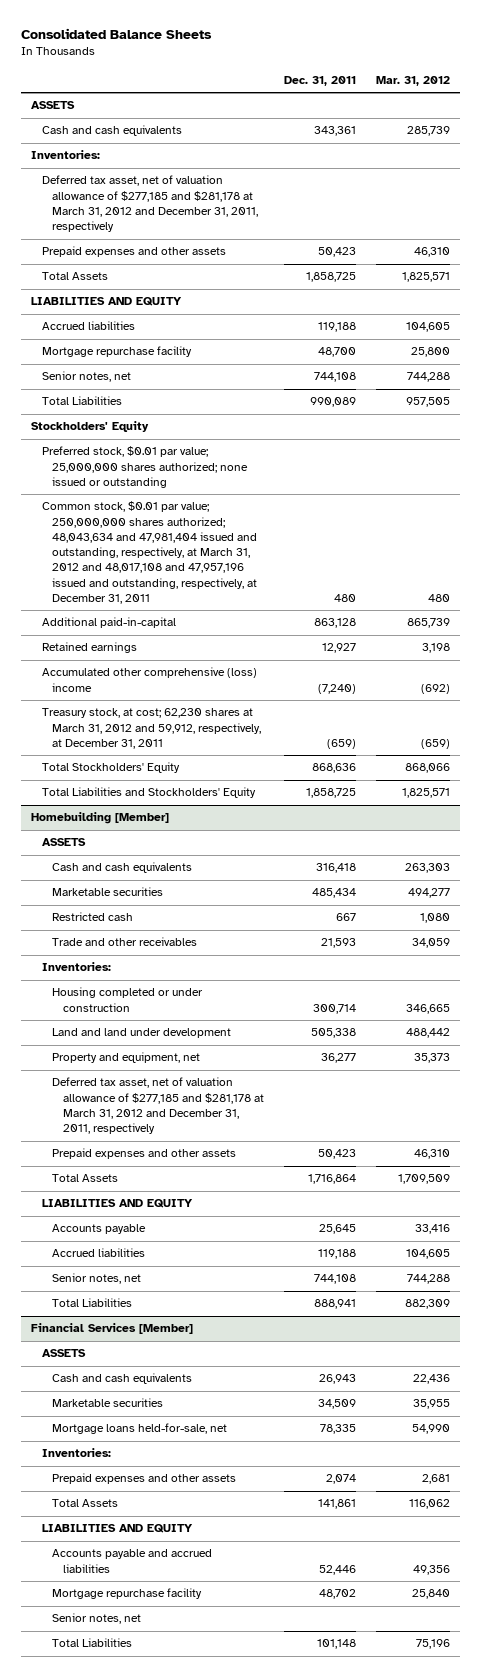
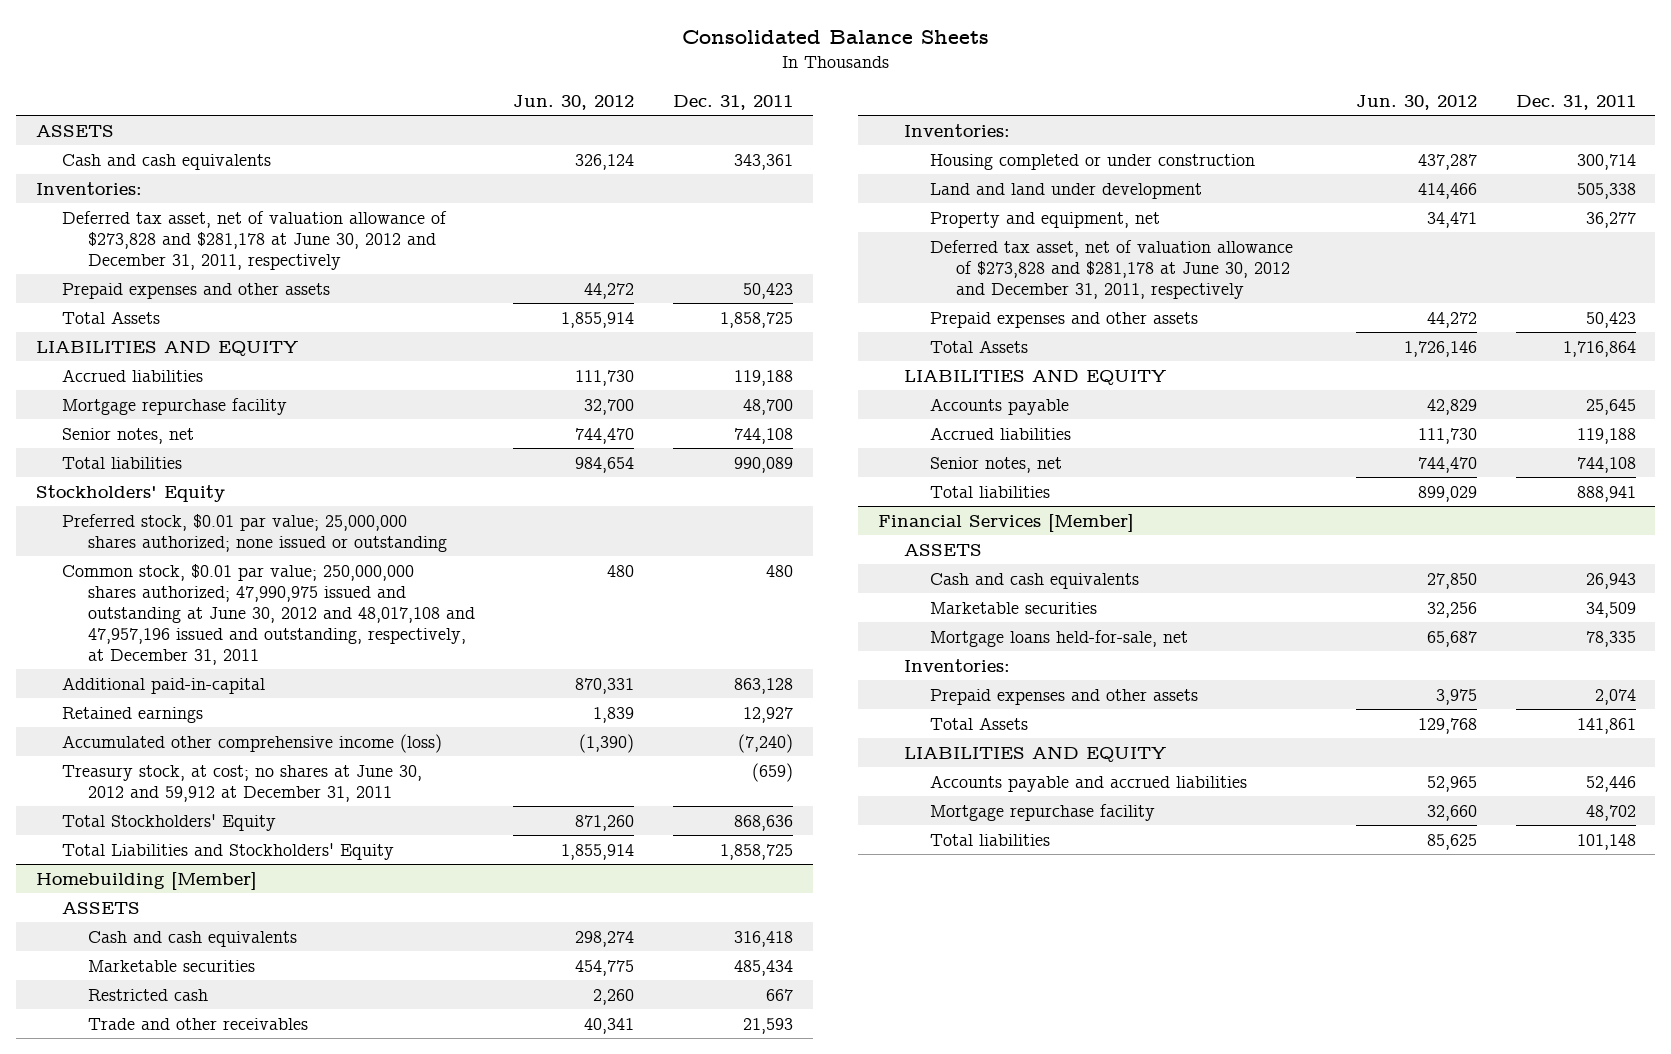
[376,75,451,86] Mar. 31, 2012 -> none
none -> [513,95,635,111] Jun. 30, 2012
[41,175,259,233] Deferred tax asset, net of valuation allowance of $277,185 and $281,178 at March 31, 2012 and December 31, 2011, respectively -> [61,210,447,270] Deferred tax asset, net of valuation allowance of $273,828 and $281,178 at June 30, 2012 and December 31, 2011, respectively
[41,396,122,406] Total Liabilities -> [61,456,182,469] Total liabilities
[41,501,258,604] Common stock, $0.01 par value; 250,000,000 shares authorized; 48,043,634 and 47,981,404 issued and outstanding, respectively, at March 31, 2012 and 48,017,108 and 47,957,196 issued and outstanding, respectively, at December 31, 2011 -> [61,563,475,665] Common stock, $0.01 par value; 250,000,000 shares authorized; 47,990,975 issued and outstanding at June 30, 2012 and 48,017,108 and 47,957,196 issued and outstanding, respectively, at December 31, 2011
[41,667,257,692] Accumulated other comprehensive (loss) income -> [61,733,442,753] Accumulated other comprehensive income (loss)
[41,708,262,749] Treasury stock, at cost; 62,230 shares at March 31, 2012 and 59,912, respectively, at December 31, 2011 -> [61,764,422,802] Treasury stock, at cost; no shares at June 30, 2012 and 59,912 at December 31, 2011
[52,1077,264,1135] Deferred tax asset, net of valuation allowance of $277,185 and $281,178 at March 31, 2012 and December 31, 2011, respectively -> [929,239,1293,299] Deferred tax asset, net of valuation allowance of $273,828 and $281,178 at June 30, 2012 and December 31, 2011, respectively
[52,1298,133,1308] Total Liabilities -> [929,485,1050,498] Total liabilities
[52,1613,142,1625] Senior notes, net -> none
[52,1638,133,1648] Total Liabilities -> [929,833,1050,846] Total liabilities

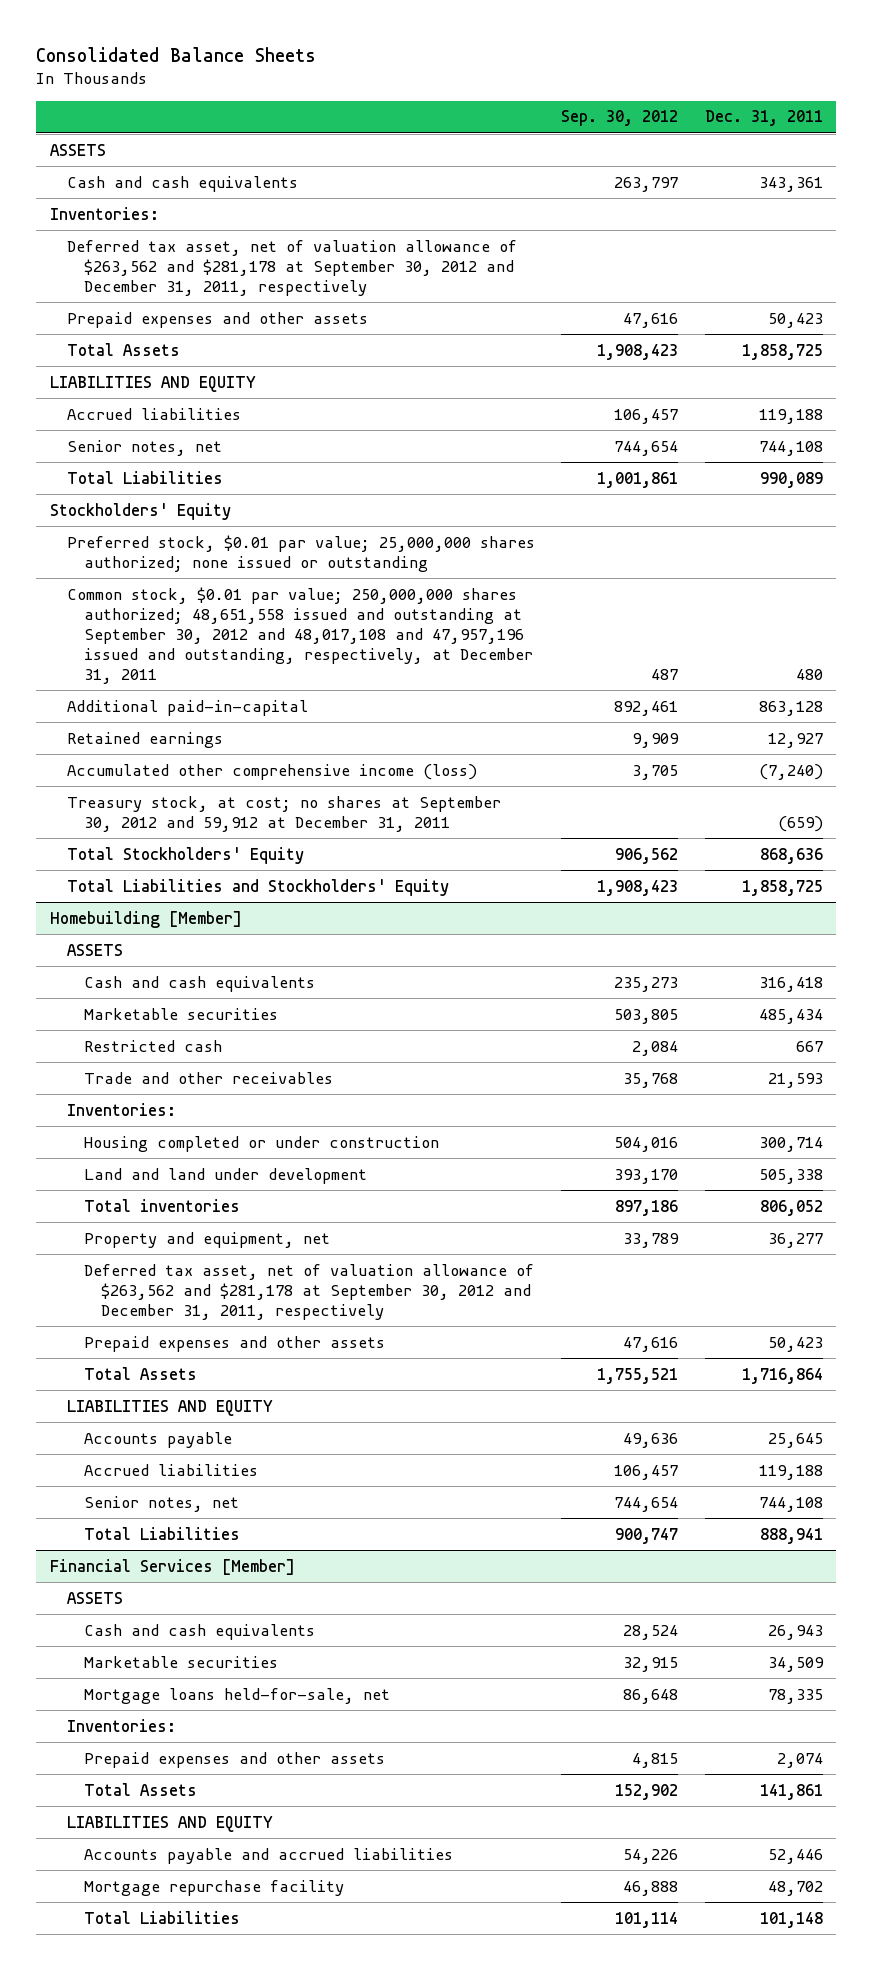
[513,95,635,111] Jun. 30, 2012 -> none
none -> [561,110,679,127] Sep. 30, 2012
[61,210,447,270] Deferred tax asset, net of valuation allowance of $273,828 and $281,178 at June 30, 2012 and December 31, 2011, respectively -> [66,239,517,296] Deferred tax asset, net of valuation allowance of $263,562 and $281,178 at September 30, 2012 and December 31, 2011, respectively
[61,397,287,415] Mortgage repurchase facility -> none
[61,456,182,469] Total liabilities -> [66,470,223,484] Total Liabilities
[61,563,475,665] Common stock, $0.01 par value; 250,000,000 shares authorized; 47,990,975 issued and outstanding at June 30, 2012 and 48,017,108 and 47,957,196 issued and outstanding, respectively, at December 31, 2011 -> [66,586,533,684] Common stock, $0.01 par value; 250,000,000 shares authorized; 48,651,558 issued and outstanding at September 30, 2012 and 48,017,108 and 47,957,196 issued and outstanding, respectively, at December 31, 2011
[61,764,422,802] Treasury stock, at cost; no shares at June 30, 2012 and 59,912 at December 31, 2011 -> [66,795,501,832] Treasury stock, at cost; no shares at September 30, 2012 and 59,912 at December 31, 2011
none -> [83,1198,240,1212] Total inventories
[929,239,1293,299] Deferred tax asset, net of valuation allowance of $273,828 and $281,178 at June 30, 2012 and December 31, 2011, respectively -> [83,1263,534,1320] Deferred tax asset, net of valuation allowance of $263,562 and $281,178 at September 30, 2012 and December 31, 2011, respectively
[929,485,1050,498] Total liabilities -> [83,1526,240,1540] Total Liabilities
[929,833,1050,846] Total liabilities -> [83,1910,240,1924] Total Liabilities

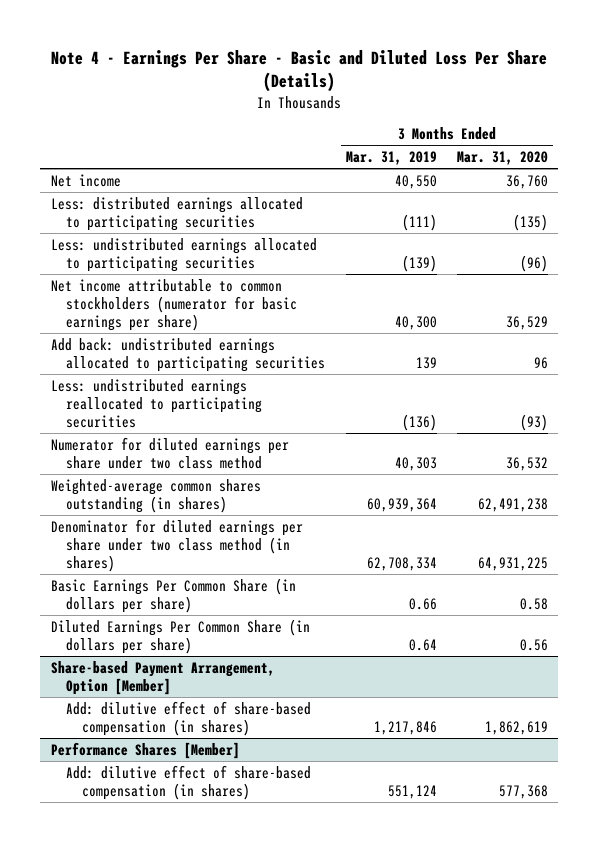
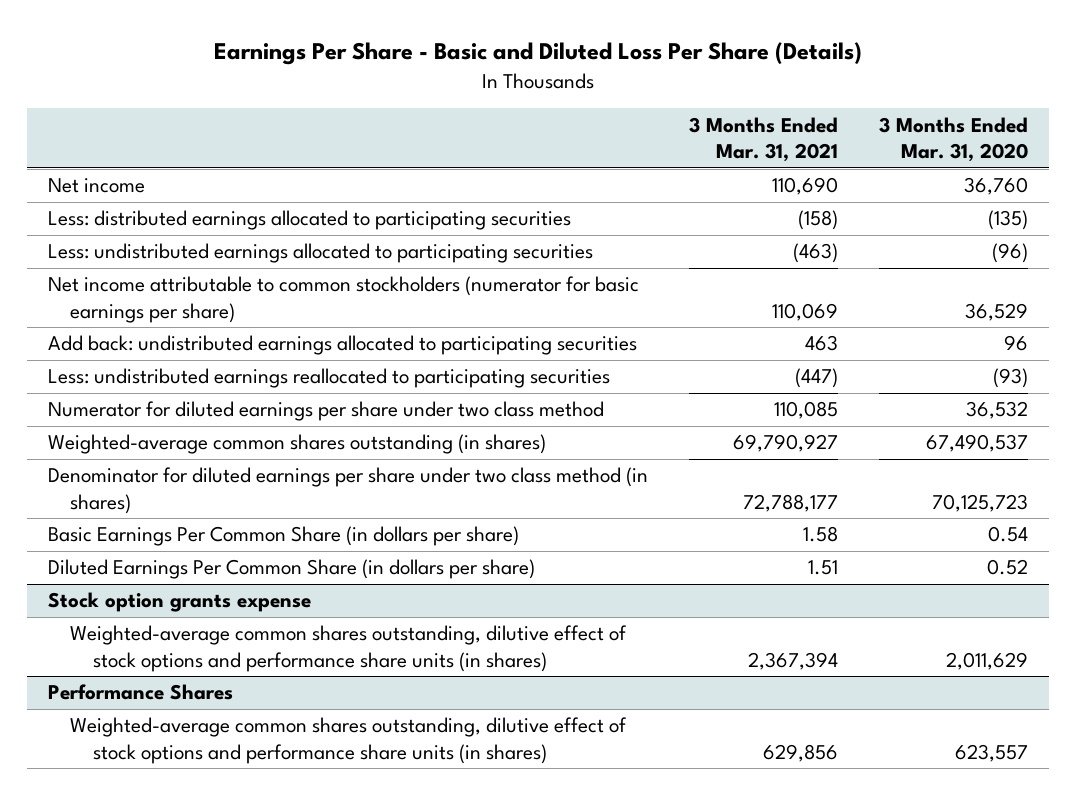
[51,49,548,93] Note 4 - Earnings Per Share - Basic and Diluted Loss Per Share (Details) -> [213,42,862,66] Earnings Per Share - Basic and Diluted Loss Per Share (Details)
[345,150,437,165] Mar. 31, 2019 -> none
none -> [688,116,838,163] 3 Months Ended Mar. 31, 2021
[477,497,548,512] 62,491,238 -> [926,434,1029,453] 67,490,537
[477,556,548,571] 64,931,225 -> [932,493,1029,512] 70,125,723
[519,597,548,610] 0.58 -> [988,526,1029,543] 0.54
[519,638,548,651] 0.56 -> [987,559,1029,576] 0.52
[50,660,275,695] Share-based Payment Arrangement, Option [Member] -> [47,592,311,613] Stock option grants expense
[66,700,312,736] Add: dilutive effect of share-based compensation (in shares) -> [70,625,628,672] Weighted-average common shares outstanding, dilutive effect of stock options and performance share units (in shares)
[484,720,548,735] 1,862,619 -> [946,651,1029,670] 2,011,629
[50,741,240,759] Performance Shares [Member] -> [47,684,233,701] Performance Shares
[66,764,312,800] Add: dilutive effect of share-based compensation (in shares) -> [70,717,628,764] Weighted-average common shares outstanding, dilutive effect of stock options and performance share units (in shares)
[498,784,548,799] 577,368 -> [955,743,1029,762] 623,557

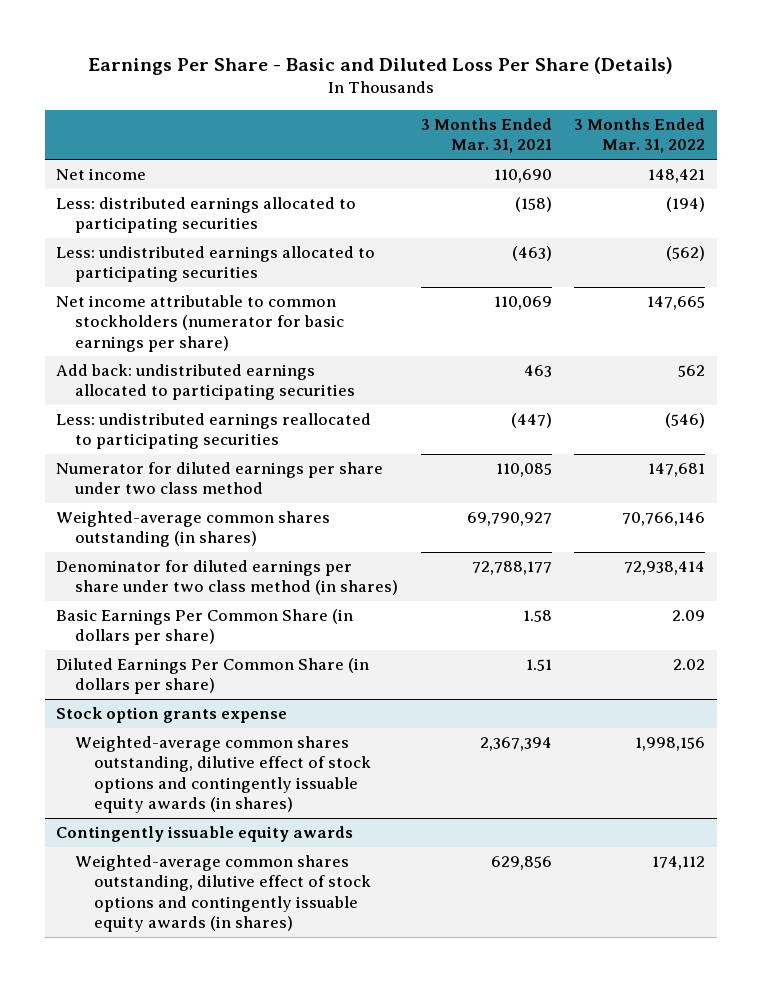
[879,116,1029,163] 3 Months Ended Mar. 31, 2020 -> none
none -> [574,118,706,154] 3 Months Ended Mar. 31, 2022
[47,684,233,701] Performance Shares -> none
[70,625,628,672] Weighted-average common shares outstanding, dilutive effect of stock options and performance share units (in shares) -> [75,736,372,813] Weighted-average common shares outstanding, dilutive effect of stock options and contingently issuable equity awards (in shares)
none -> [56,826,354,843] Contingently issuable equity awards
[70,717,628,764] Weighted-average common shares outstanding, dilutive effect of stock options and performance share units (in shares) -> [75,855,372,932] Weighted-average common shares outstanding, dilutive effect of stock options and contingently issuable equity awards (in shares)

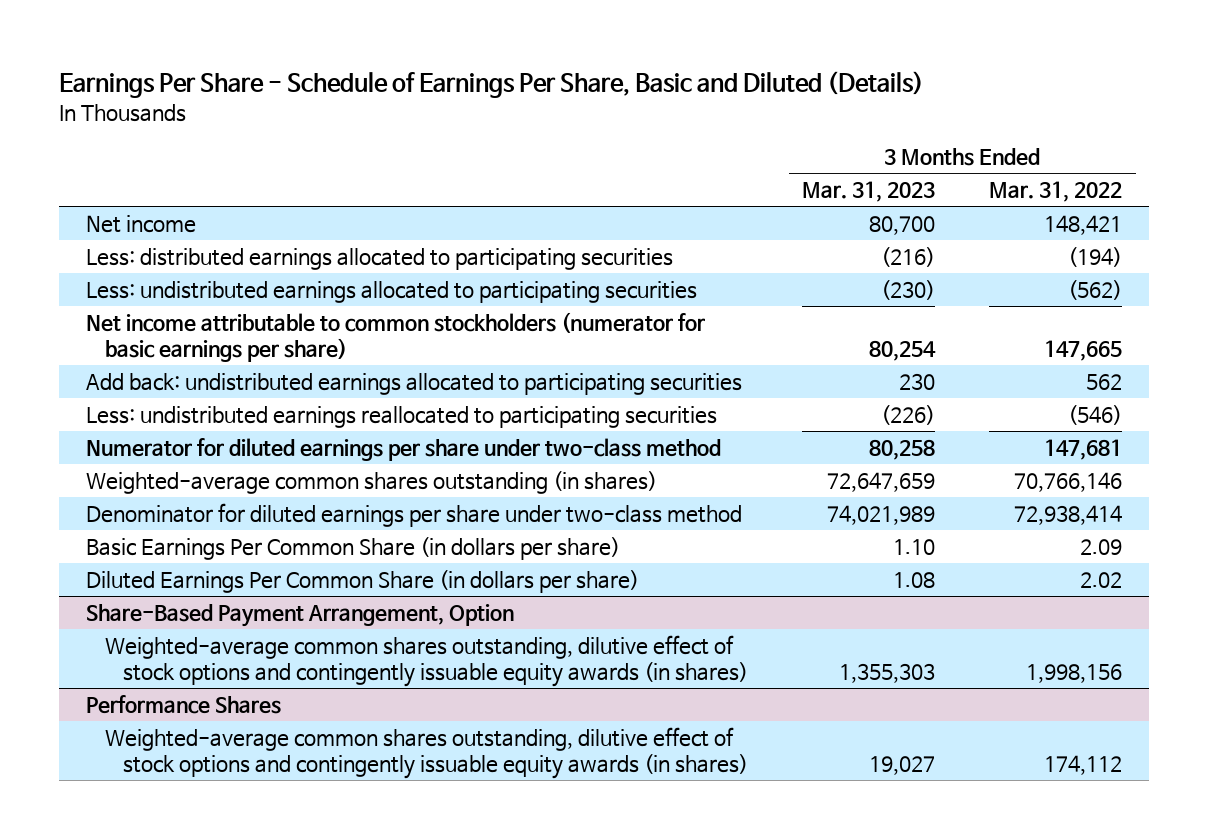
[87,56,673,75] Earnings Per Share - Basic and Diluted Loss Per Share (Details) -> [59,71,925,99] Earnings Per Share - Schedule of Earnings Per Share, Basic and Diluted (Details)
[420,118,552,154] 3 Months Ended Mar. 31, 2021 -> none
none -> [802,181,936,203] Mar. 31, 2023
[56,462,384,495] Numerator for diluted earnings per share under two class method -> [86,437,722,461] Numerator for diluted earnings per share under two-class method
[56,560,399,596] Denominator for diluted earnings per share under two class method (in shares) -> [86,502,743,527] Denominator for diluted earnings per share under two-class method
[56,707,288,724] Stock option grants expense -> [86,603,515,627] Share-Based Payment Arrangement, Option
[56,826,354,843] Contingently issuable equity awards -> none
none -> [86,694,282,714] Performance Shares

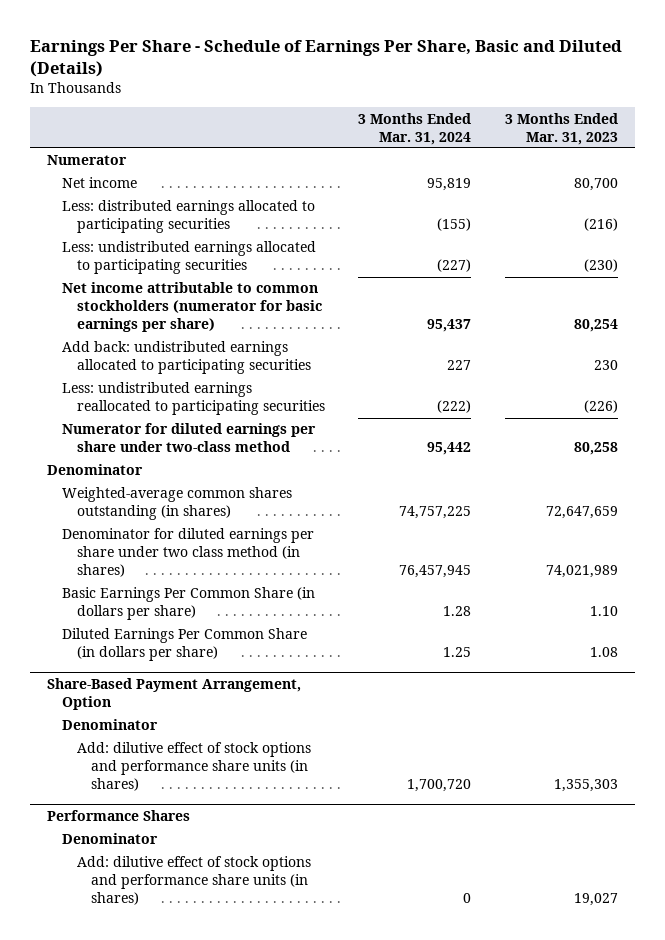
[989,181,1123,203] Mar. 31, 2022 -> none
none -> [358,112,472,145] 3 Months Ended Mar. 31, 2024
none -> [46,155,127,166] Numerator
none -> [46,464,143,476] Denominator
[86,502,743,527] Denominator for diluted earnings per share under two-class method -> [61,528,314,578] Denominator for diluted earnings per share under two class method (in shares)
none -> [61,719,158,731] Denominator
[104,634,749,688] Weighted-average common shares outstanding, dilutive effect of stock options and contingently issuable equity awards (in shares) -> [76,742,311,792] Add: dilutive effect of stock options and performance share units (in shares)
none -> [61,833,158,845] Denominator
[104,726,749,780] Weighted-average common shares outstanding, dilutive effect of stock options and contingently issuable equity awards (in shares) -> [76,856,311,906] Add: dilutive effect of stock options and performance share units (in shares)

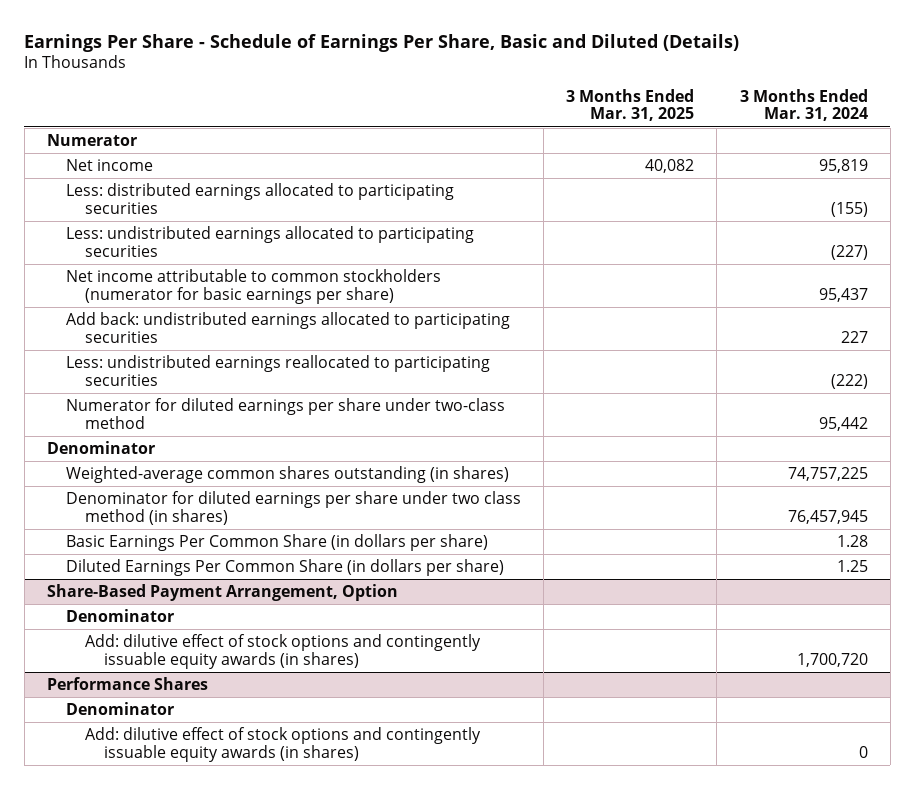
[504,112,618,145] 3 Months Ended Mar. 31, 2023 -> none
none -> [566,88,695,122] 3 Months Ended Mar. 31, 2025
[76,742,311,792] Add: dilutive effect of stock options and performance share units (in shares) -> [85,634,482,669] Add: dilutive effect of stock options and contingently issuable equity awards (in shares)
[76,856,311,906] Add: dilutive effect of stock options and performance share units (in shares) -> [85,727,482,762] Add: dilutive effect of stock options and contingently issuable equity awards (in shares)

